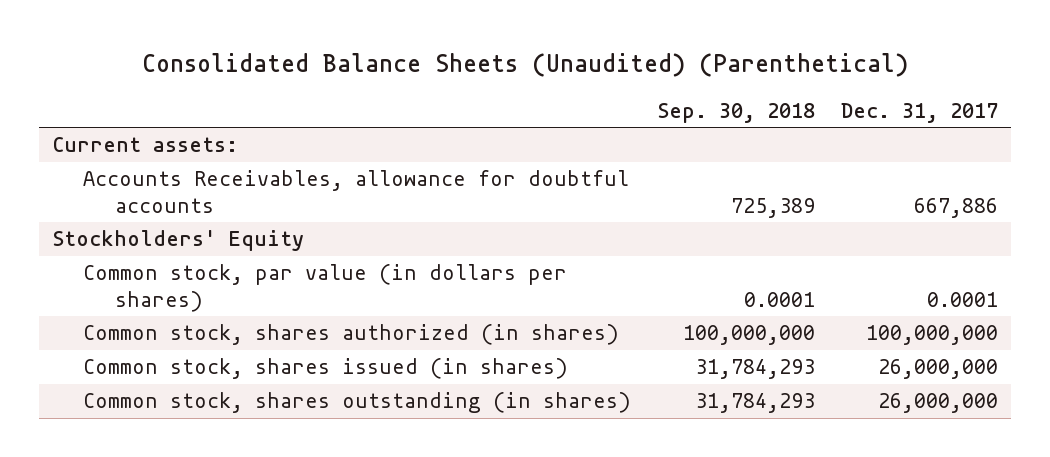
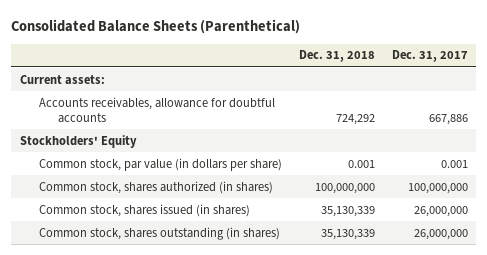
[142,53,909,78] Consolidated Balance Sheets (Unaudited) (Parenthetical) -> [11,18,301,34] Consolidated Balance Sheets (Parenthetical)
[657,102,816,123] Sep. 30, 2018 -> none
none -> [298,50,375,63] Dec. 31, 2018
[83,170,630,213] Accounts Receivables, allowance for doubtful accounts -> [39,96,276,123] Accounts receivables, allowance for doubtful accounts
[83,264,568,312] Common stock, par value (in dollars per shares) -> [39,157,283,171] Common stock, par value (in dollars per share)
[927,291,999,307] 0.0001 -> [440,159,468,168] 0.001

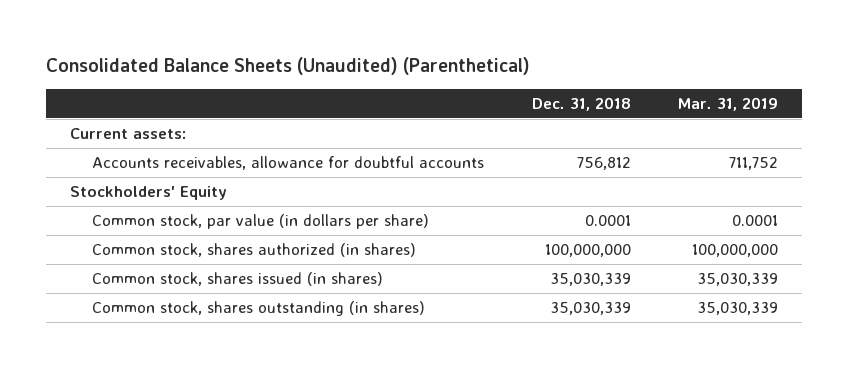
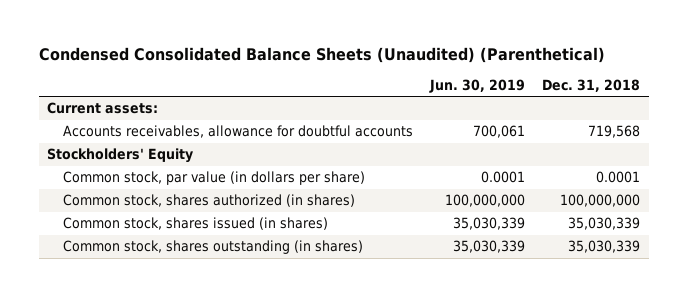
[45,56,530,75] Consolidated Balance Sheets (Unaudited) (Parenthetical) -> [38,46,605,63] Condensed Consolidated Balance Sheets (Unaudited) (Parenthetical)
[678,96,779,111] Mar. 31, 2019 -> none
none -> [429,78,526,93] Jun. 30, 2019
[576,157,631,171] 756,812 -> [588,125,641,139] 719,568

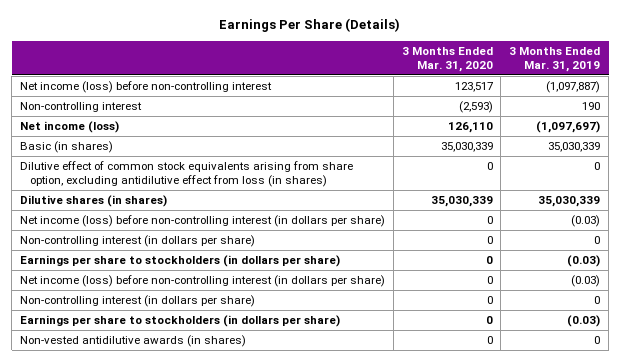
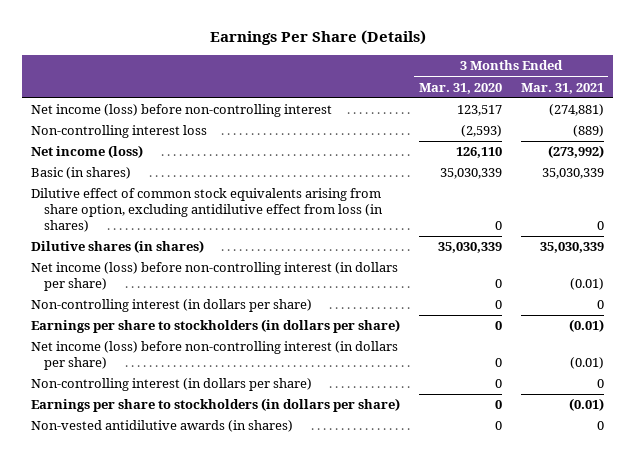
[509,46,601,72] 3 Months Ended Mar. 31, 2019 -> none
none -> [520,82,604,94] Mar. 31, 2021
[20,101,143,112] Non-controlling interest -> [31,125,208,139] Non-controlling interest loss

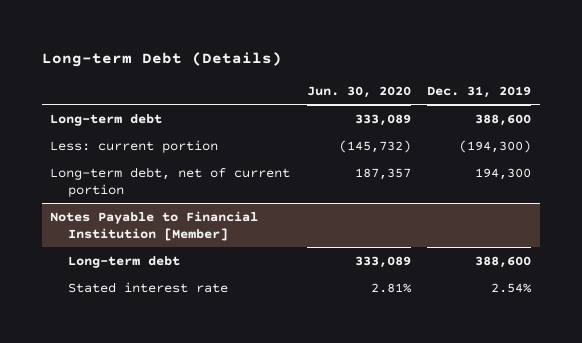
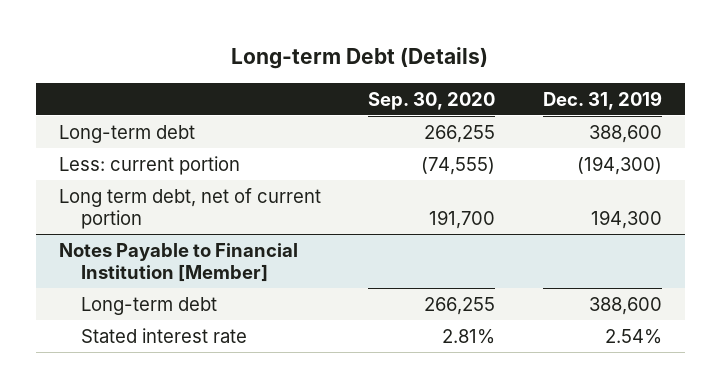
[306,85,411,98] Jun. 30, 2020 -> none
none -> [368,91,496,110] Sep. 30, 2020
[50,166,291,197] Long-term debt, net of current portion -> [59,187,322,229] Long term debt, net of current portion

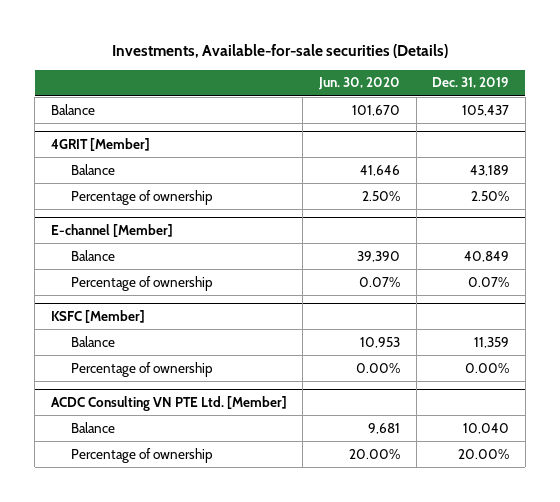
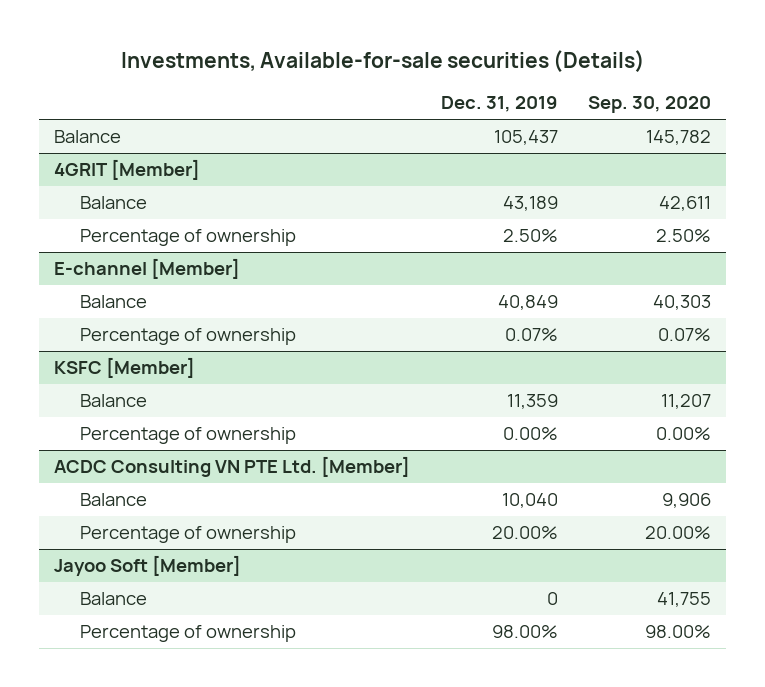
[318,77,401,91] Jun. 30, 2020 -> none
none -> [587,96,711,114] Sep. 30, 2020
none -> [54,555,242,577] Jayoo Soft [Member]
none -> [79,592,147,606] Balance
none -> [79,625,296,643] Percentage of ownership

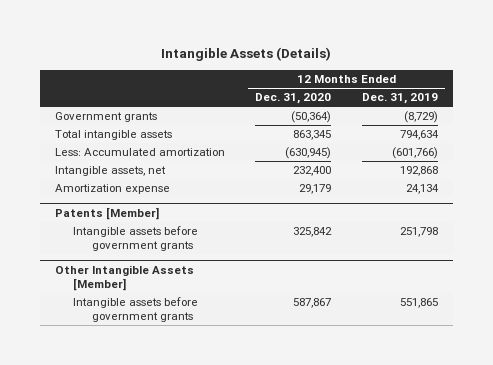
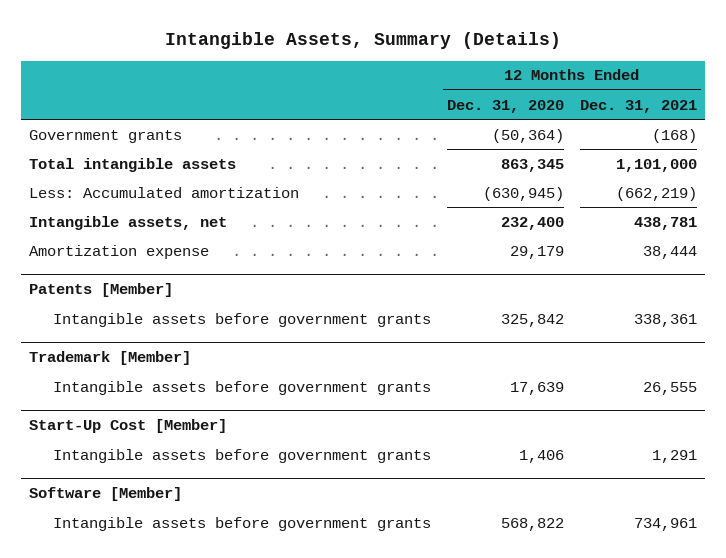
[161,46,332,61] Intangible Assets (Details) -> [165,32,562,50] Intangible Assets, Summary (Details)
[361,93,438,105] Dec. 31, 2019 -> none
none -> [579,99,697,113] Dec. 31, 2021
[54,265,194,291] Other Intangible Assets [Member] -> none
none -> [29,351,192,366] Trademark [Member]
[293,298,332,309] 587,867 -> [509,381,564,395] 17,639
none -> [29,419,228,434] Start-Up Cost [Member]
none -> [52,448,431,463] Intangible assets before government grants
none -> [29,487,183,502] Software [Member]
none -> [52,516,431,531] Intangible assets before government grants

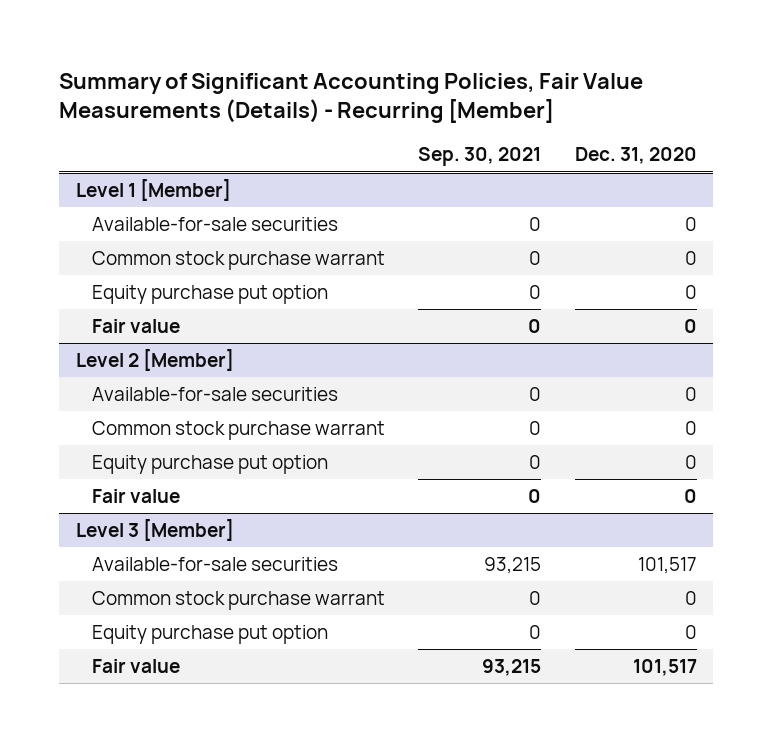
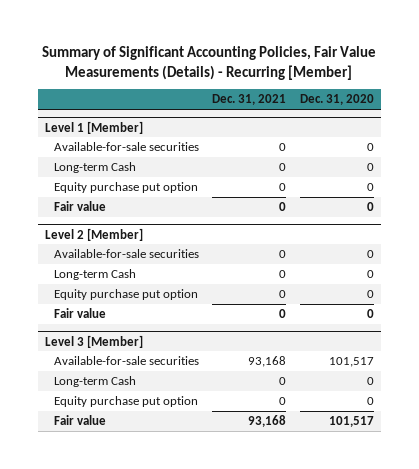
[418,147,542,167] Sep. 30, 2021 -> none
none -> [212,94,287,106] Dec. 31, 2021
[91,251,385,271] Common stock purchase warrant -> none
none -> [53,162,136,174] Long-term Cash
[91,421,385,441] Common stock purchase warrant -> none
none -> [53,269,136,281] Long-term Cash
[91,591,385,611] Common stock purchase warrant -> none
none -> [53,376,136,388] Long-term Cash

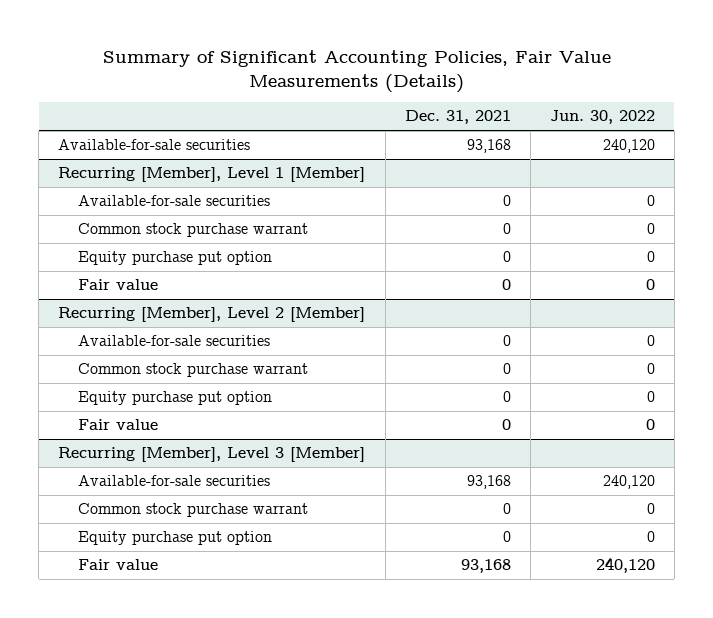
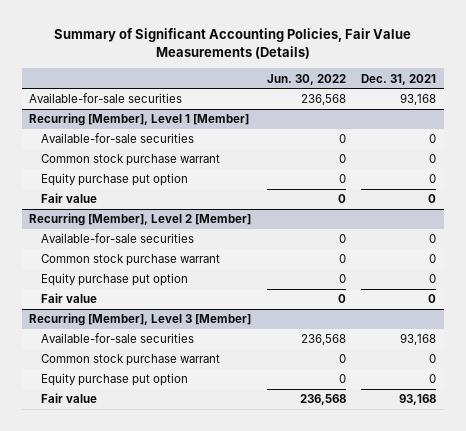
[602,139,655,154] 240,120 -> [300,94,346,106] 236,568
[602,475,655,490] 240,120 -> [300,334,346,346] 236,568
[595,557,655,574] 240,120 -> [299,394,346,406] 236,568

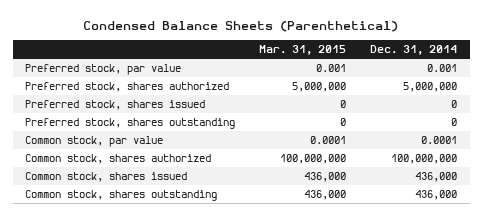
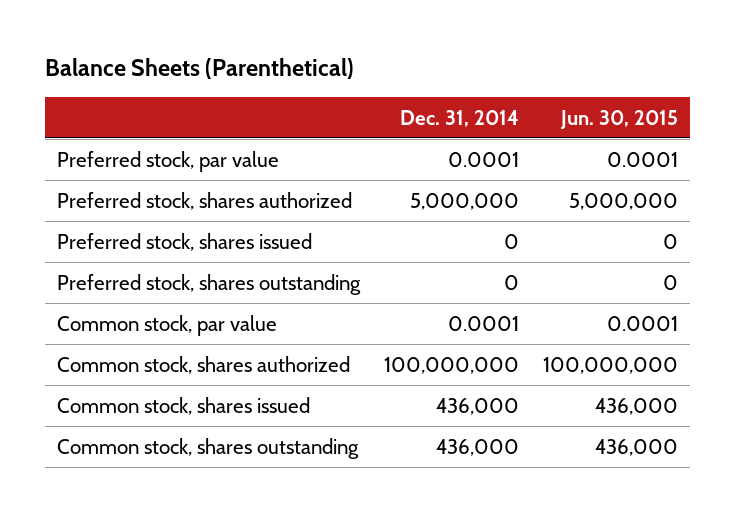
[83,20,399,32] Condensed Balance Sheets (Parenthetical) -> [44,58,354,80] Balance Sheets (Parenthetical)
[259,45,347,56] Mar. 31, 2015 -> none
none -> [559,109,678,129] Jun. 30, 2015
[427,64,458,73] 0.001 -> [447,151,519,167] 0.0001

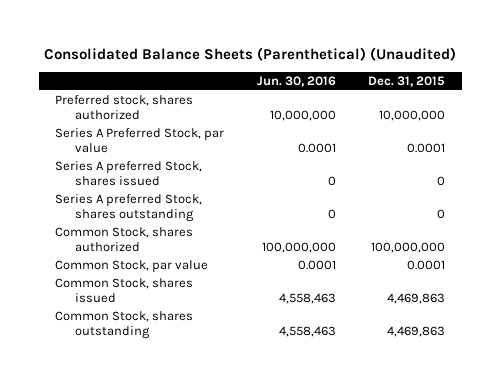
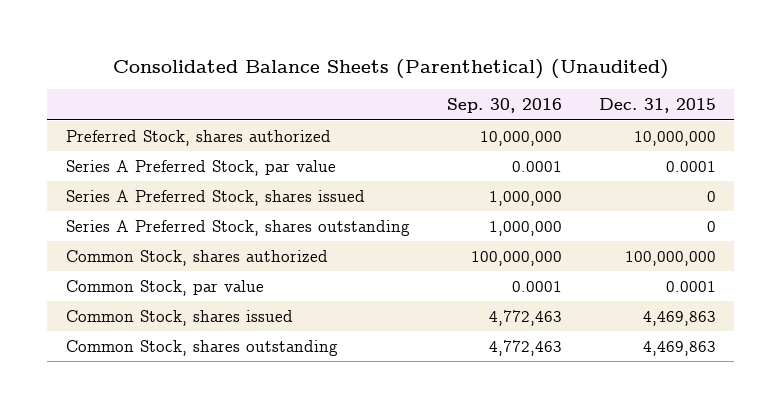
[256,75,336,87] Jun. 30, 2016 -> none
none -> [446,98,562,114] Sep. 30, 2016
[55,95,194,121] Preferred stock, shares authorized -> [65,129,331,146] Preferred Stock, shares authorized
[55,161,203,187] Series A preferred Stock, shares issued -> [65,189,365,206] Series A Preferred Stock, shares issued
[55,194,203,223] Series A preferred Stock, shares outstanding -> [65,219,410,236] Series A Preferred Stock, shares outstanding

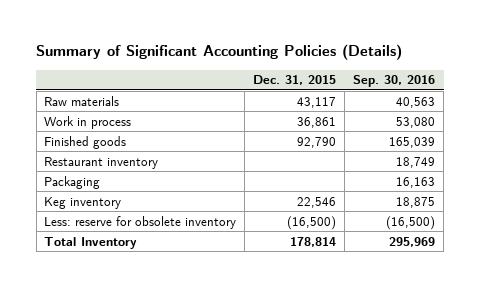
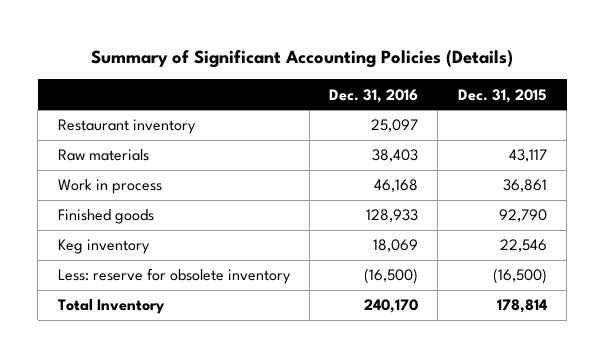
[353,75,436,88] Sep. 30, 2016 -> none
none -> [329,88,419,103] Dec. 31, 2016
[44,156,159,169] Restaurant inventory -> [57,119,196,135] Restaurant inventory
[44,175,101,189] Packaging -> none

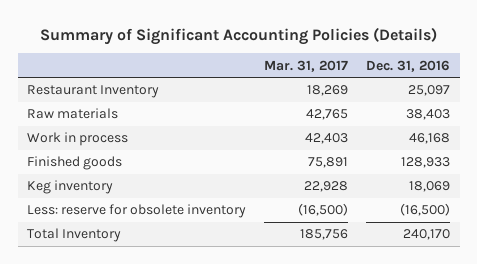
[457,88,547,103] Dec. 31, 2015 -> none
none -> [264,59,349,72] Mar. 31, 2017
[57,119,196,135] Restaurant inventory -> [26,85,159,99] Restaurant Inventory

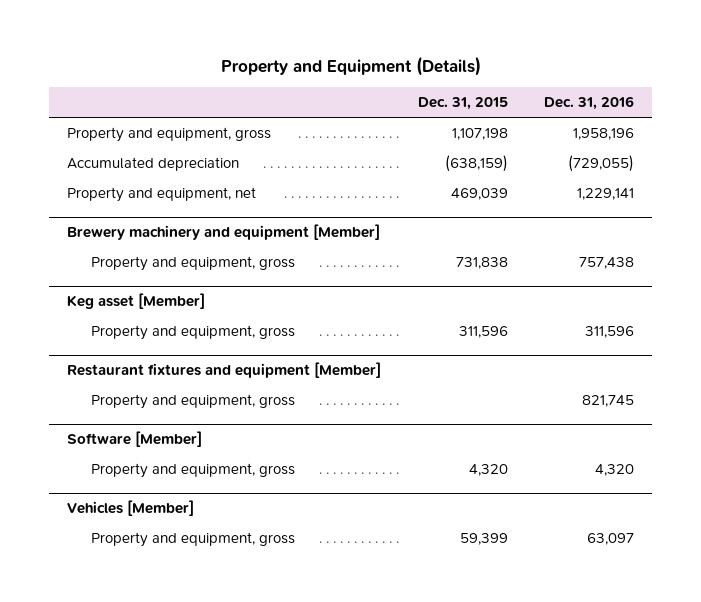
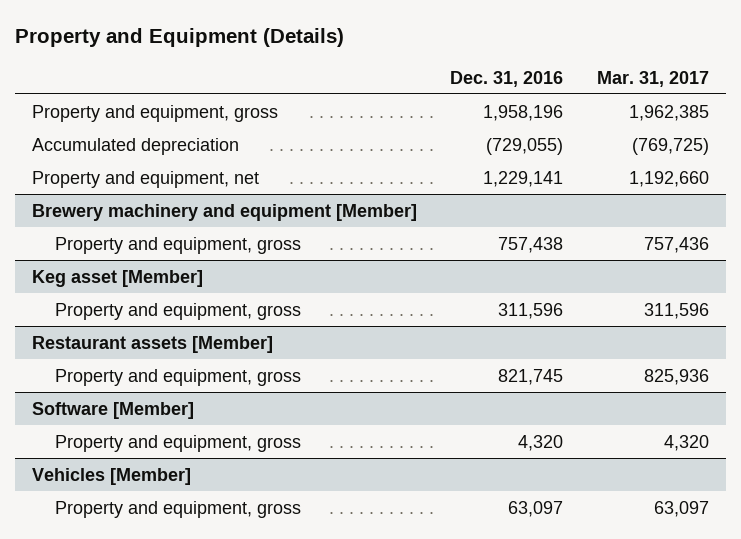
[417,97,508,111] Dec. 31, 2015 -> none
none -> [596,70,709,87] Mar. 31, 2017
[67,362,382,379] Restaurant fixtures and equipment [Member] -> [32,335,274,353] Restaurant assets [Member]

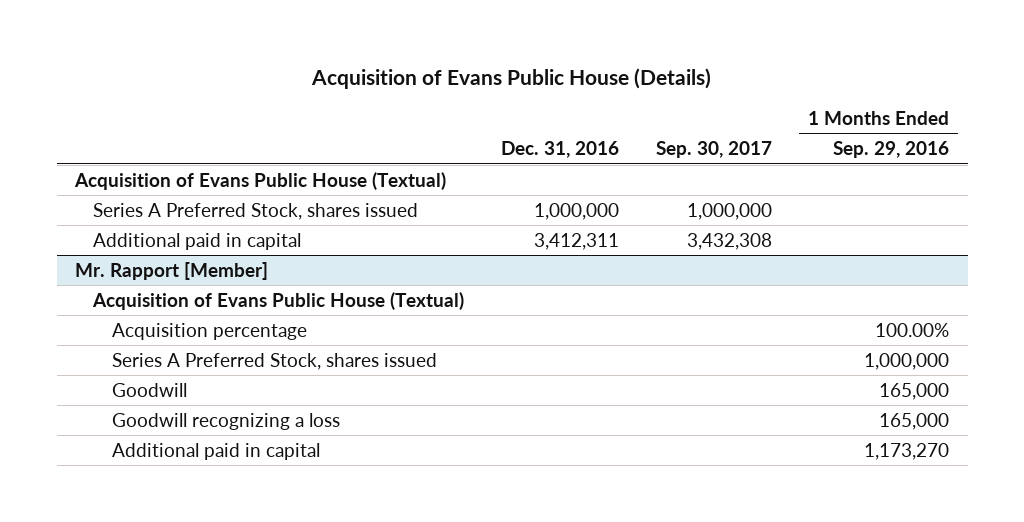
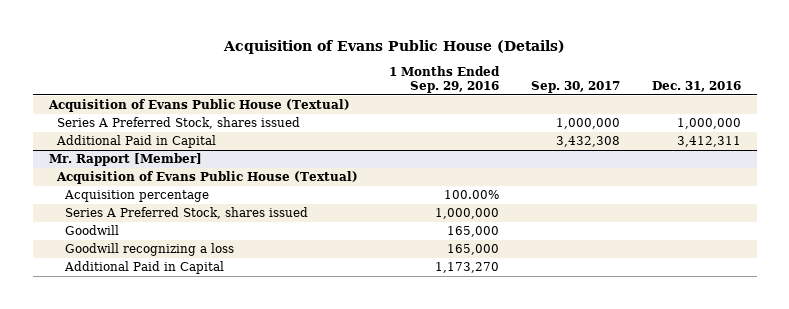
[93,232,302,250] Additional paid in capital -> [55,135,216,149] Additional Paid in Capital
[111,442,320,460] Additional paid in capital -> [63,261,224,275] Additional Paid in Capital

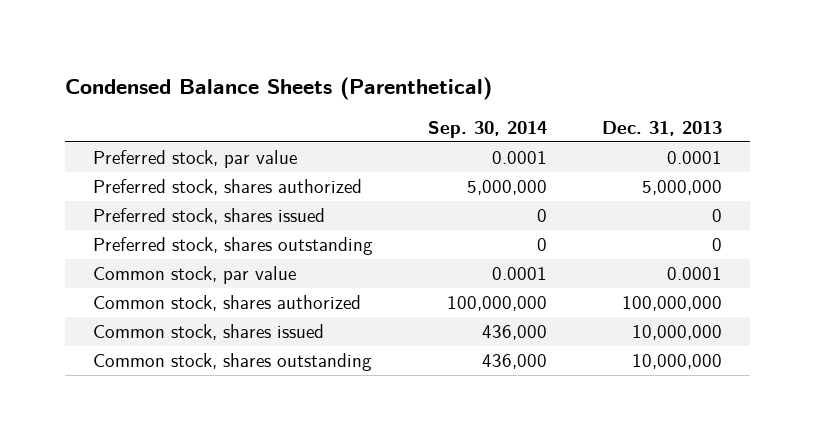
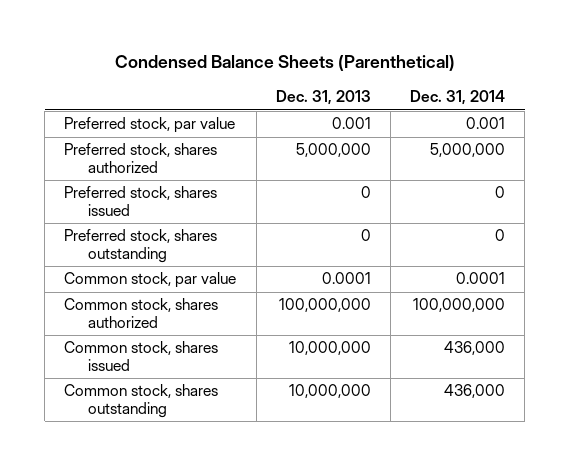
[427,121,547,139] Sep. 30, 2014 -> none
none -> [410,90,506,106] Dec. 31, 2014
[667,150,723,164] 0.0001 -> [331,117,371,130] 0.001

